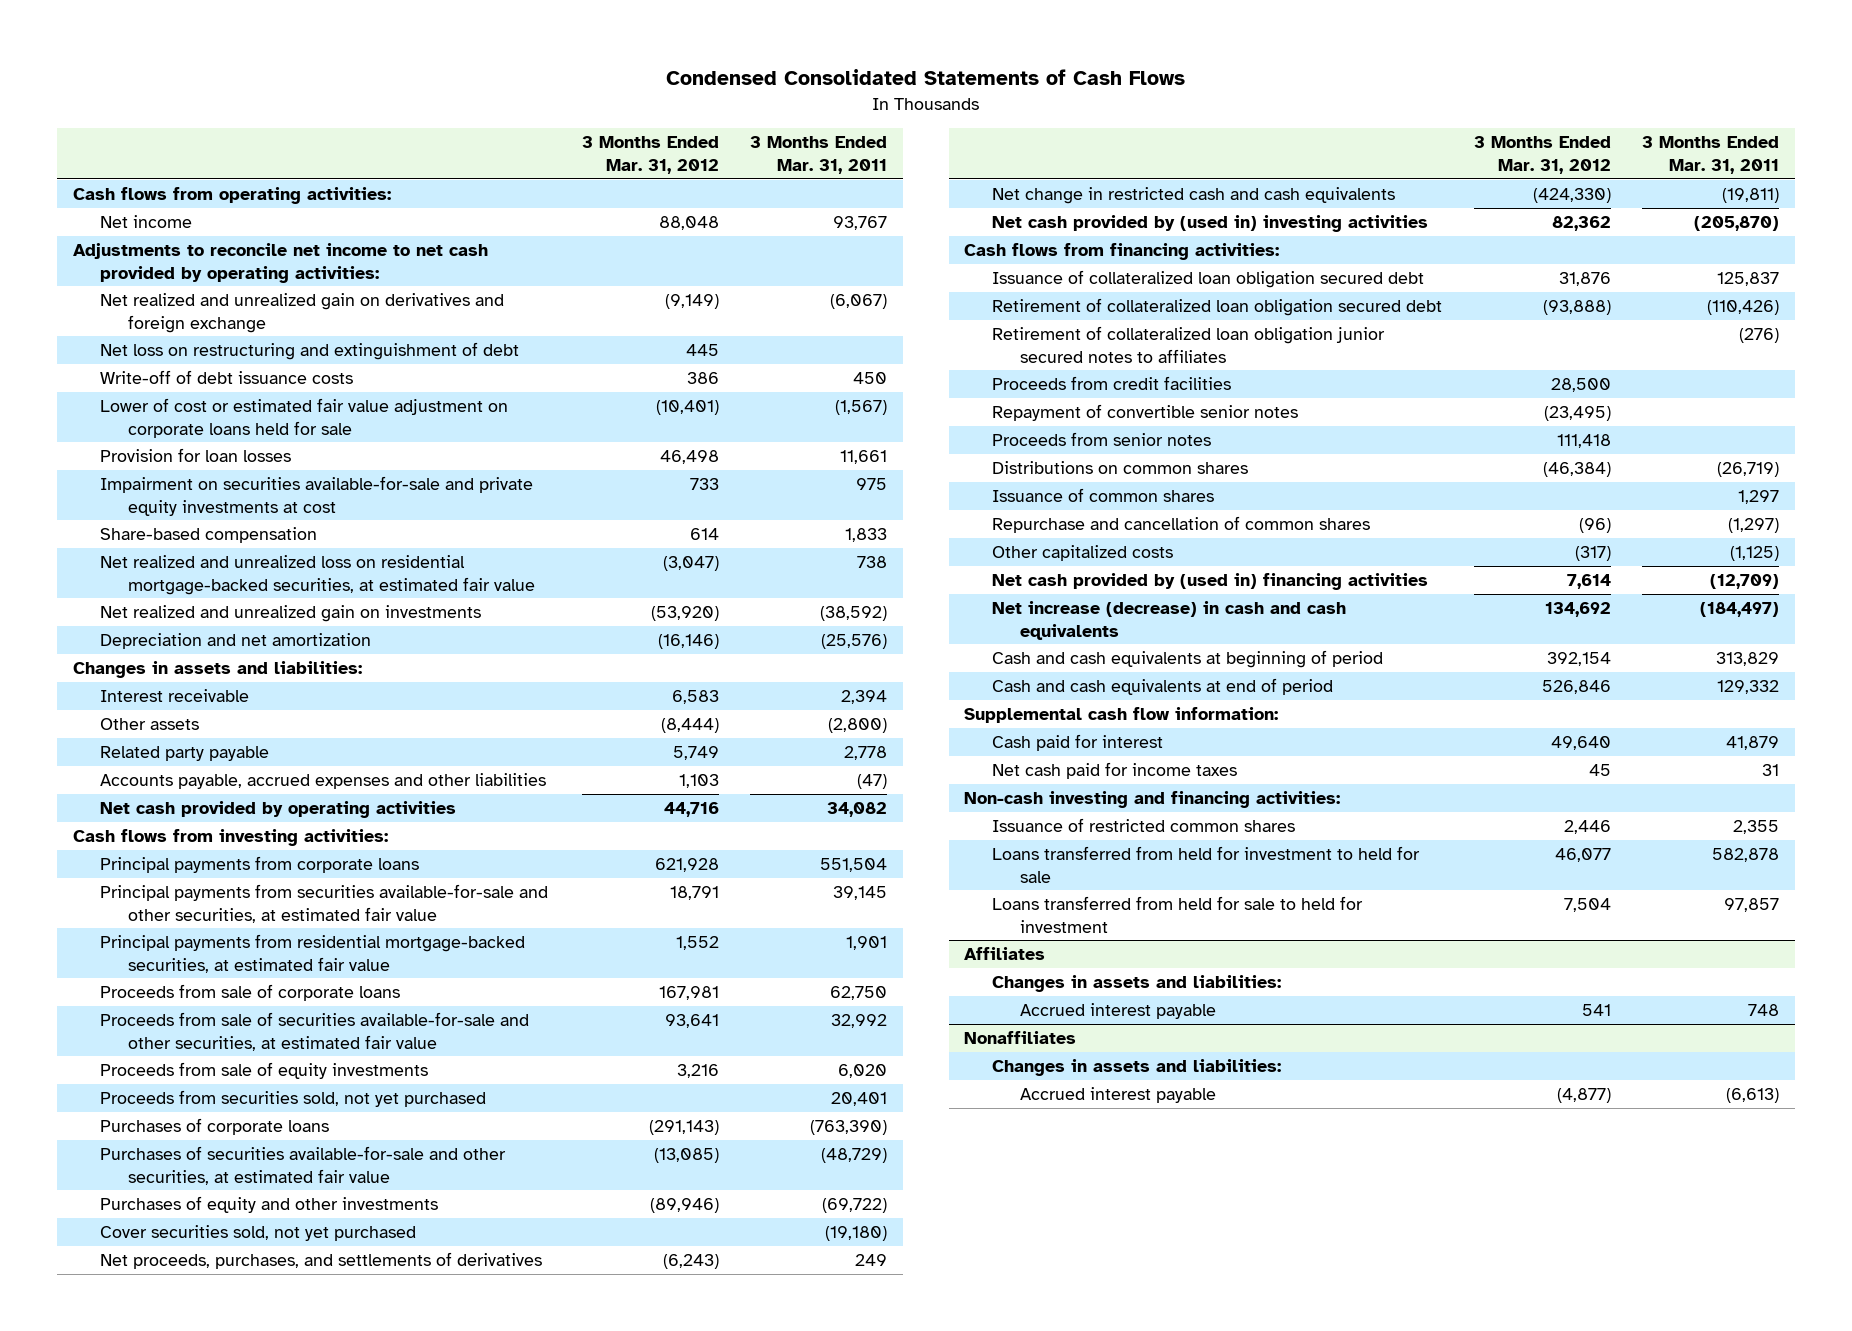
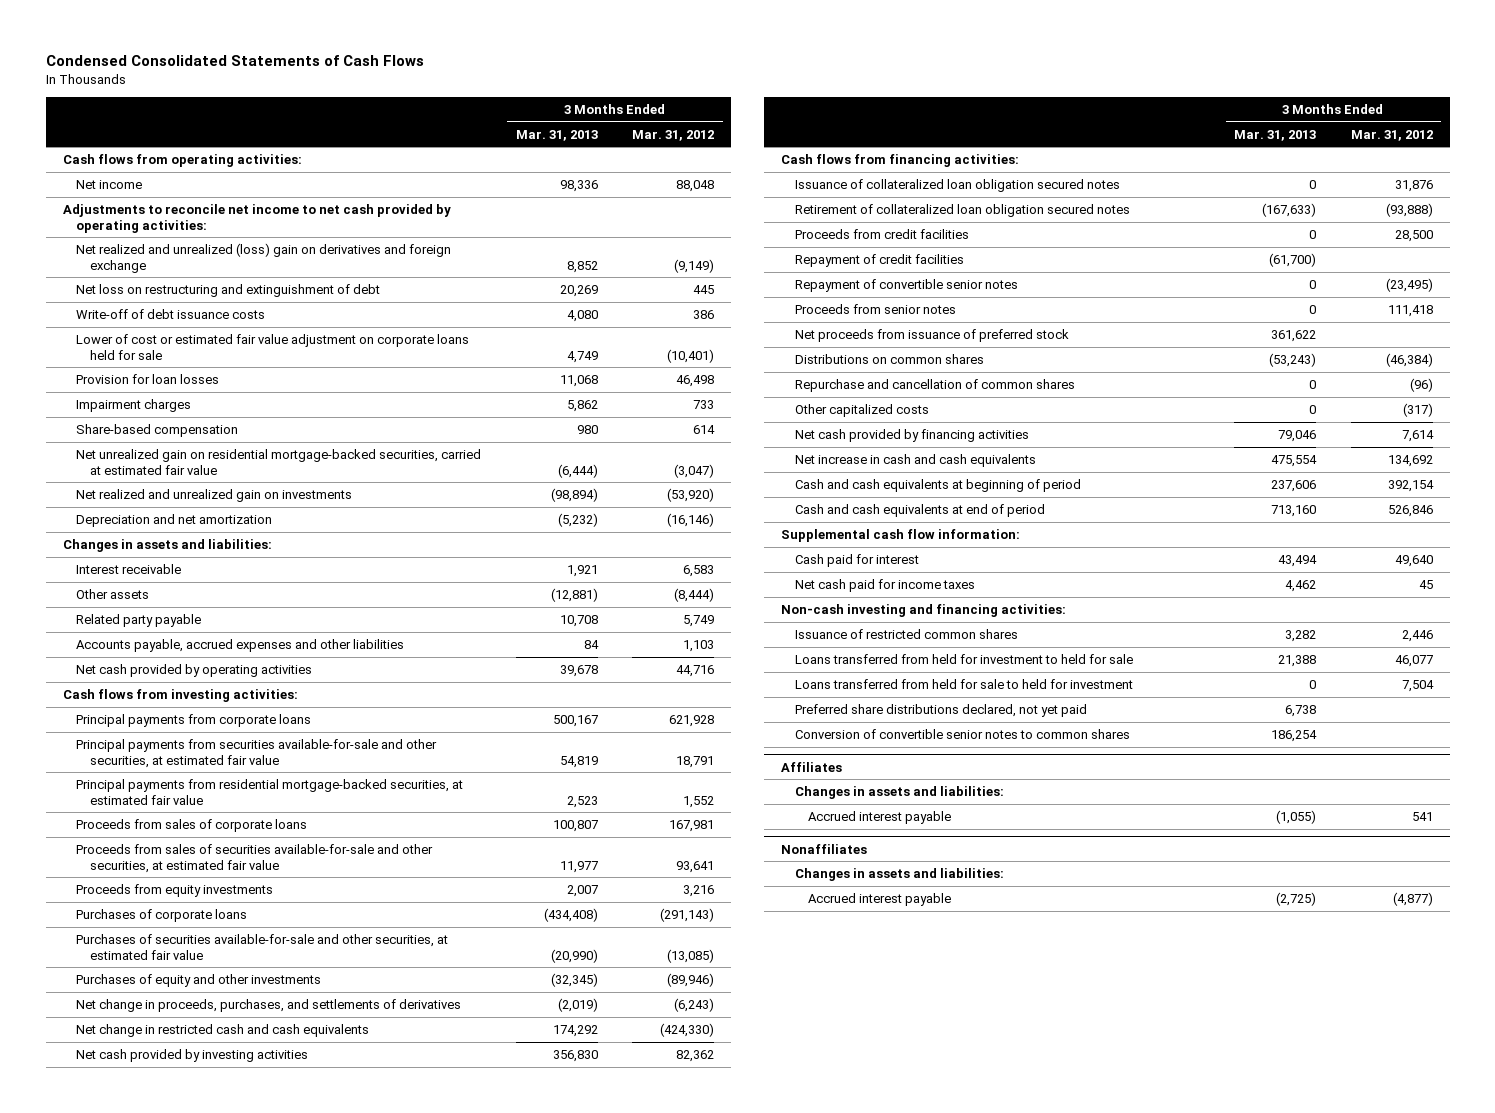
[750,136,888,174] 3 Months Ended Mar. 31, 2011 -> none
none -> [515,129,598,141] Mar. 31, 2013
[100,292,505,333] Net realized and unrealized gain on derivatives and foreign exchange -> [76,243,452,273] Net realized and unrealized (loss) gain on derivatives and foreign exchange
[100,475,534,516] Impairment on securities available-for-sale and private equity investments at cost -> [76,399,192,413] Impairment charges
[100,554,536,595] Net realized and unrealized loss on residential mortgage-backed securities, at estimated fair value -> [76,449,482,475] Net unrealized gain on residential mortgage-backed securities, carried at estimated fair value
[100,1089,487,1107] Proceeds from securities sold, not yet purchased -> none
[100,983,401,1001] Proceeds from sale of corporate loans -> [76,819,308,833] Proceeds from sales of corporate loans
[100,1011,530,1051] Proceeds from sale of securities available-for-sale and other securities, at estimated fair value -> [76,844,434,873] Proceeds from sales of securities available-for-sale and other securities, at estimated fair value
[100,1061,429,1079] Proceeds from sale of equity investments -> [76,884,274,898] Proceeds from equity investments
[100,1224,417,1241] Cover securities sold, not yet purchased -> none
[100,1251,543,1269] Net proceeds, purchases, and settlements of derivatives -> [76,999,462,1013] Net change in proceeds, purchases, and settlements of derivatives
[992,214,1429,232] Net cash provided by (used in) investing activities -> [76,1049,309,1063] Net cash provided by investing activities
[992,325,1386,363] Retirement of collateralized loan obligation junior secured notes to affiliates -> none
[992,269,1425,288] Issuance of collateralized loan obligation secured debt -> [794,179,1120,193] Issuance of collateralized loan obligation secured notes
[992,297,1443,316] Retirement of collateralized loan obligation secured debt -> [794,204,1130,218] Retirement of collateralized loan obligation secured notes
none -> [794,254,964,268] Repayment of credit facilities
none -> [794,329,1069,343] Net proceeds from issuance of preferred stock
[992,487,1215,502] Issuance of common shares -> none
[992,572,1429,590] Net cash provided by (used in) financing activities -> [794,429,1029,443] Net cash provided by financing activities
[992,600,1347,640] Net increase (decrease) in cash and cash equivalents -> [794,454,1036,468] Net increase in cash and cash equivalents
none -> [794,704,1087,718] Preferred share distributions declared, not yet paid
none -> [794,729,1130,740] Conversion of convertible senior notes to common shares

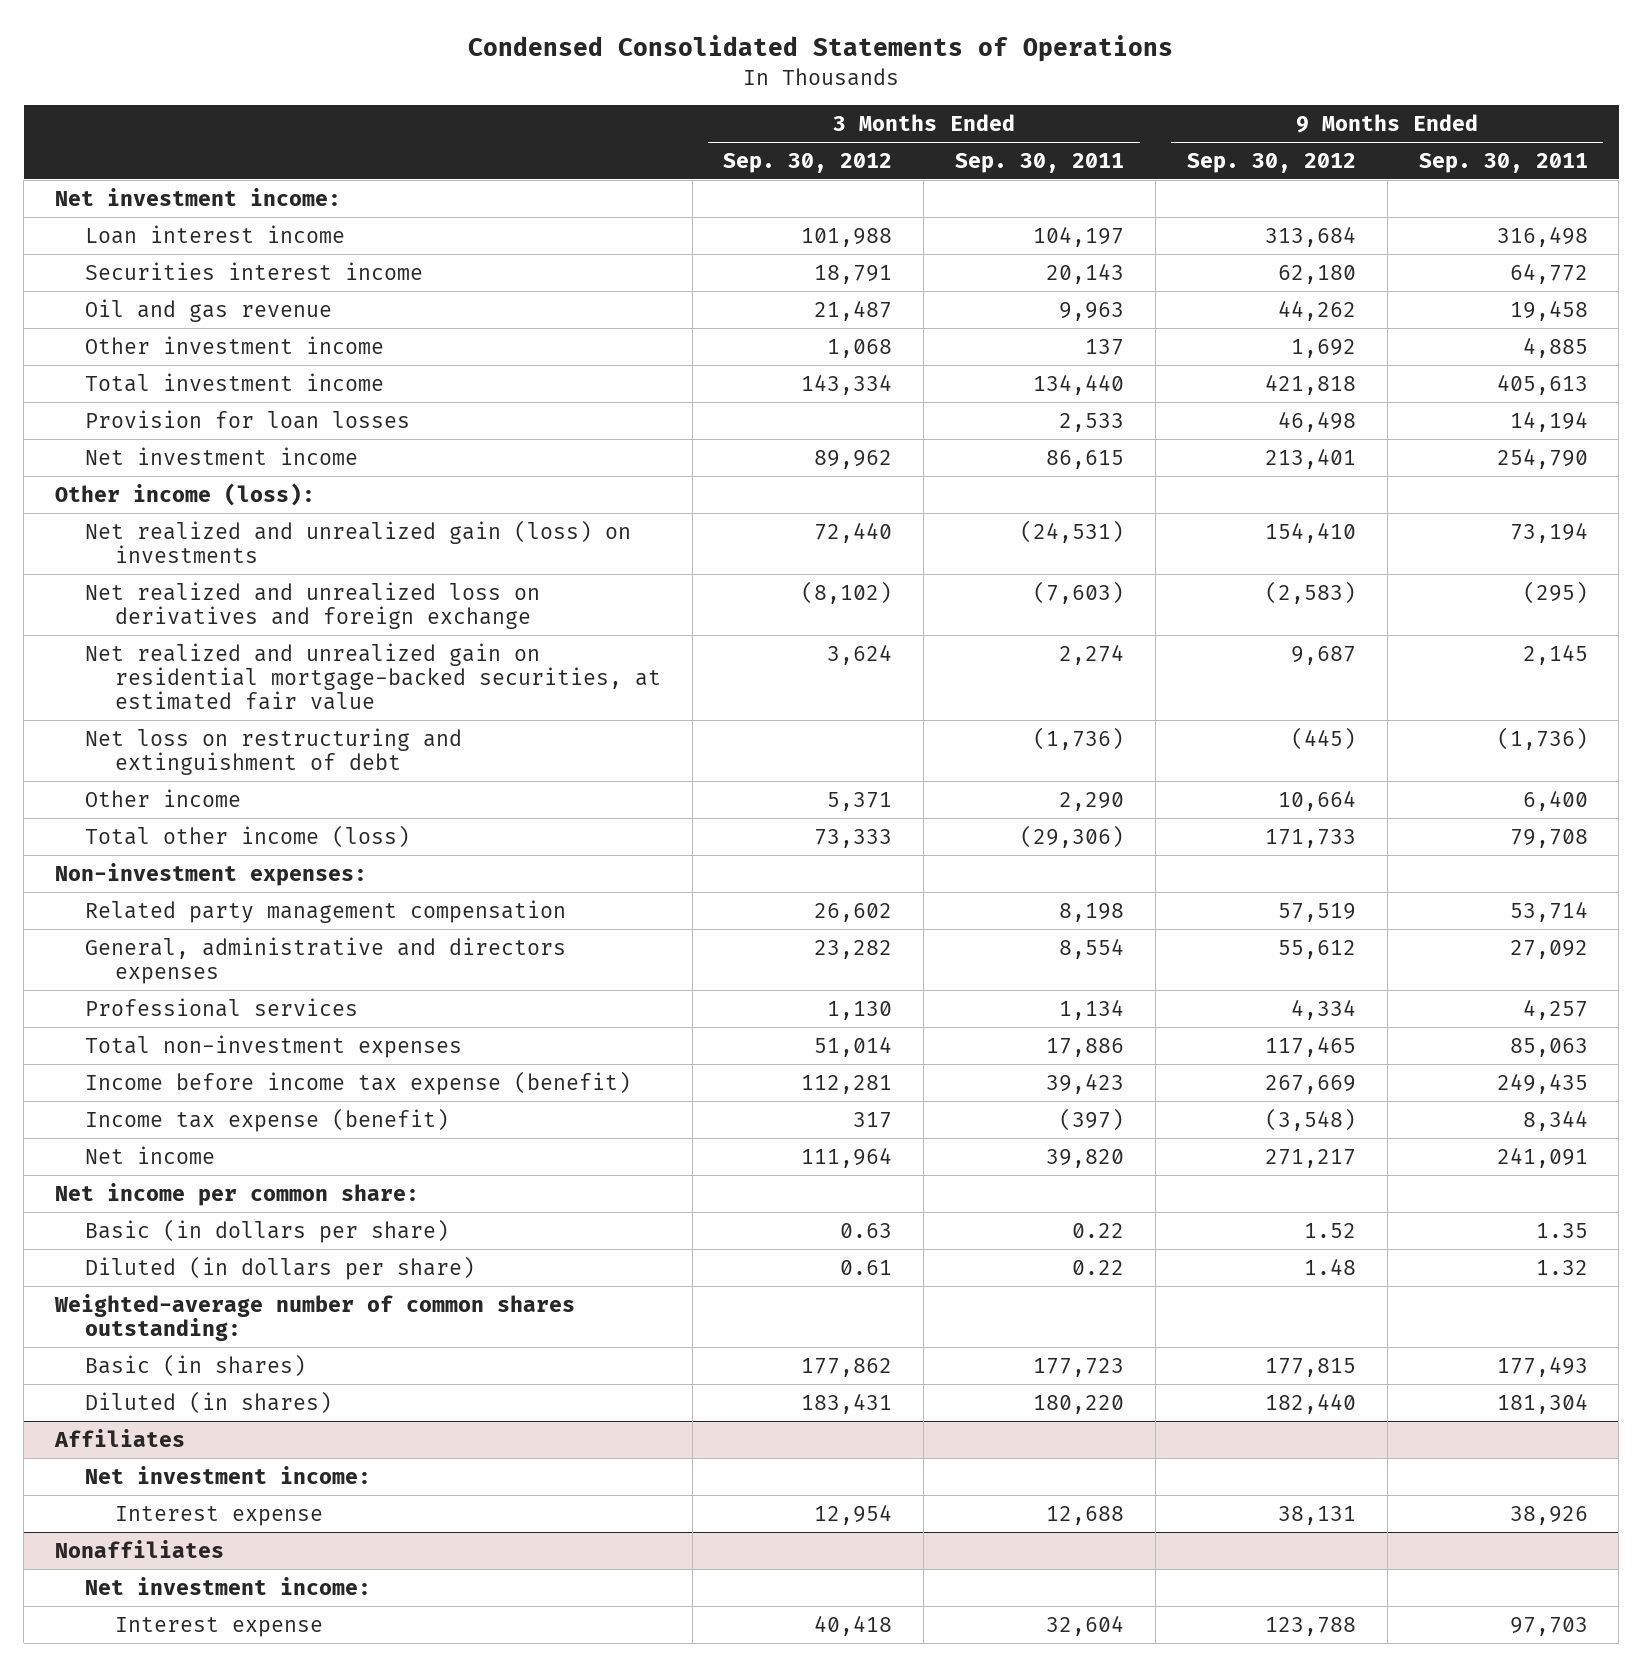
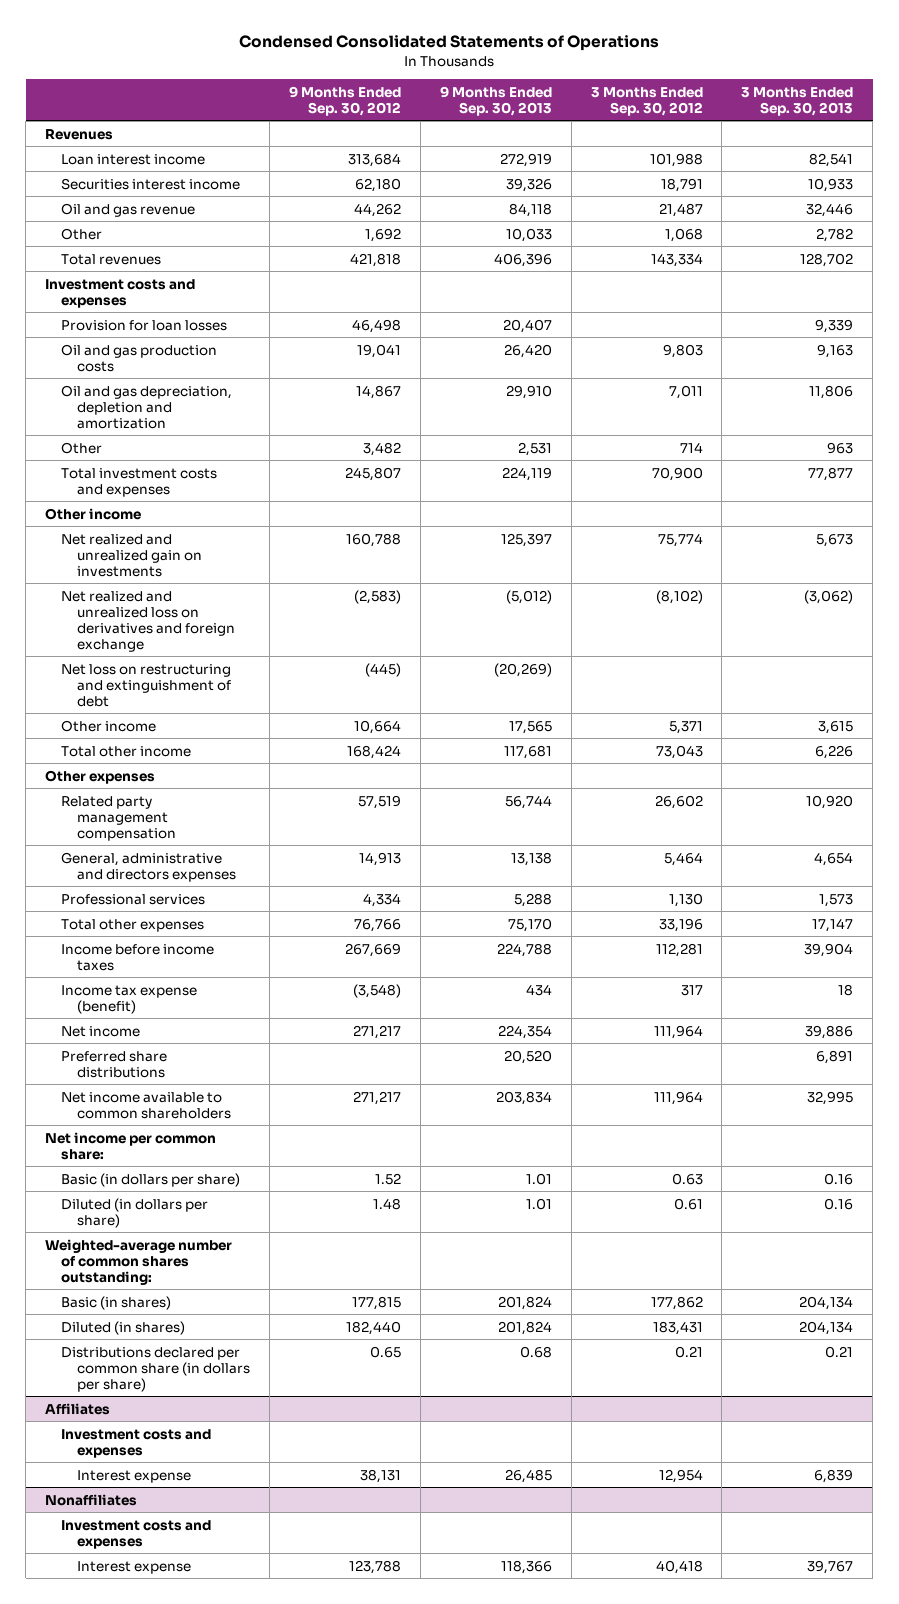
[955,152,1125,173] Sep. 30, 2011 -> none
[1418,152,1588,173] Sep. 30, 2011 -> none
none -> [439,85,552,116] 9 Months Ended Sep. 30, 2013
none -> [741,86,854,116] 3 Months Ended Sep. 30, 2013
[55,187,342,206] Net investment income: -> none
none -> [45,128,114,140] Revenues
[84,335,384,354] Other investment income -> [61,227,103,240] Other
[84,372,384,392] Total investment income -> [61,253,162,265] Total revenues
none -> [45,278,196,308] Investment costs and expenses
[84,446,358,465] Net investment income -> none
none -> [61,343,218,372] Oil and gas production costs
none -> [61,384,233,429] Oil and gas depreciation, depletion and amortization
none -> [61,441,103,454] Other
none -> [61,467,218,497] Total investment costs and expenses
[55,482,316,506] Other income (loss): -> [45,507,142,520] Other income
[84,519,631,563] Net realized and unrealized gain (loss) on investments -> [61,533,203,577] Net realized and unrealized gain on investments
[814,521,893,543] 72,440 -> [657,532,703,547] 75,774
[1264,521,1356,543] 154,410 -> [346,532,402,547] 160,788
[84,642,661,711] Net realized and unrealized gain on residential mortgage-backed securities, at estimated fair value -> none
[84,824,410,848] Total other income (loss) -> [61,745,192,757] Total other income
[814,828,893,848] 73,333 -> [655,744,703,759] 73,043
[1264,828,1356,848] 171,733 -> [347,744,402,759] 168,424
[55,862,368,886] Non-investment expenses: -> [45,769,156,784] Other expenses
[814,939,893,959] 23,282 -> [663,851,703,866] 5,464
[1277,939,1356,959] 55,612 -> [359,851,402,866] 14,913
[84,1034,462,1058] Total non-investment expenses -> [61,918,205,932] Total other expenses
[814,1035,893,1057] 51,014 -> [658,917,703,932] 33,196
[1264,1035,1356,1057] 117,465 -> [354,918,402,932] 76,766
[84,1070,631,1095] Income before income tax expense (benefit) -> [61,943,215,971] Income before income taxes
none -> [61,1050,168,1078] Preferred share distributions
none -> [61,1091,232,1119] Net income available to common shareholders
none -> [61,1346,251,1392] Distributions declared per common share (in dollars per share)
[84,1465,371,1484] Net investment income: -> none
none -> [61,1428,212,1458] Investment costs and expenses
[84,1576,371,1595] Net investment income: -> none
none -> [61,1519,212,1549] Investment costs and expenses

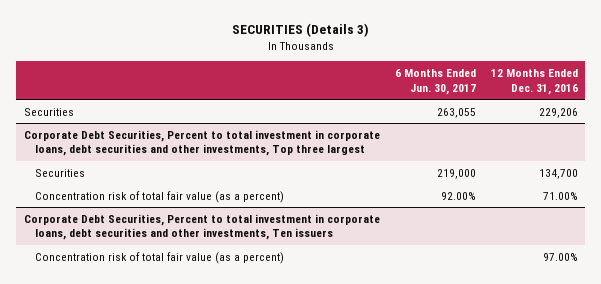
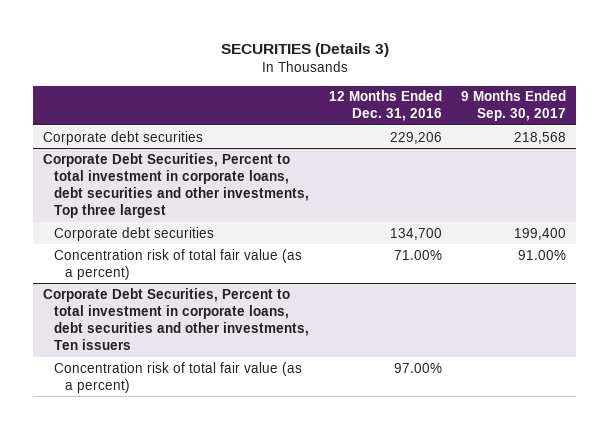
[394,68,476,95] 6 Months Ended Jun. 30, 2017 -> none
none -> [461,90,567,122] 9 Months Ended Sep. 30, 2017
[23,107,74,116] Securities -> [43,130,204,145] Corporate debt securities
[35,168,86,177] Securities -> [54,226,215,241] Corporate debt securities

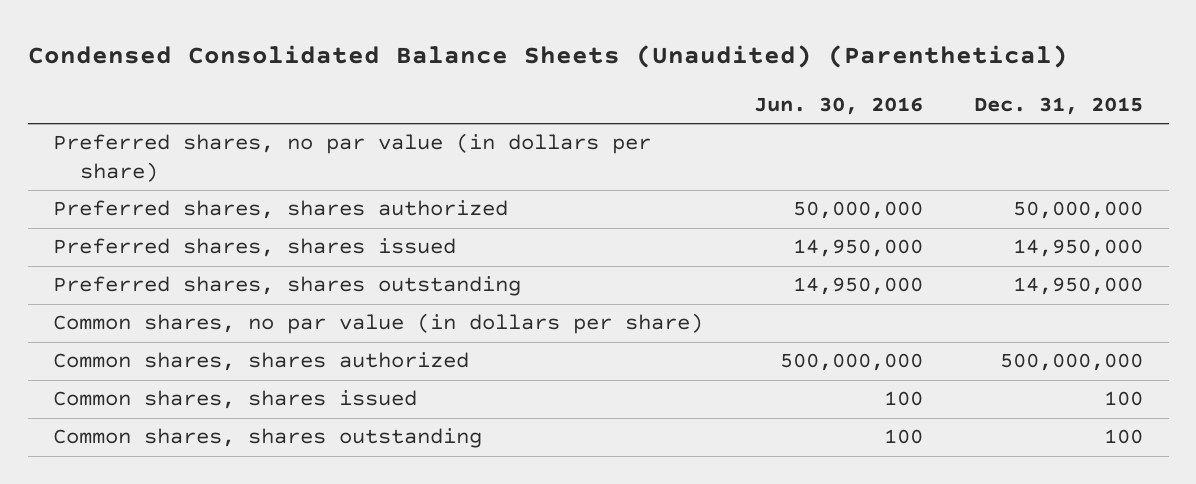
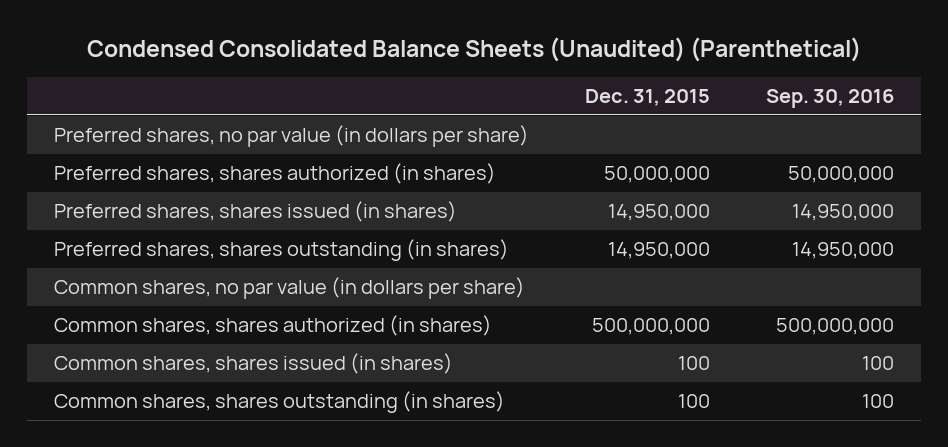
[754,96,924,115] Jun. 30, 2016 -> none
none -> [765,89,894,109] Sep. 30, 2016
[53,200,509,220] Preferred shares, shares authorized -> [54,163,497,185] Preferred shares, shares authorized (in shares)
[53,238,457,258] Preferred shares, shares issued -> [54,201,458,223] Preferred shares, shares issued (in shares)
[53,276,522,297] Preferred shares, shares outstanding -> [54,239,510,262] Preferred shares, shares outstanding (in shares)
[53,352,470,372] Common shares, shares authorized -> [54,315,493,337] Common shares, shares authorized (in shares)
[53,390,418,410] Common shares, shares issued -> [54,353,454,375] Common shares, shares issued (in shares)
[53,428,483,449] Common shares, shares outstanding -> [54,391,506,414] Common shares, shares outstanding (in shares)

